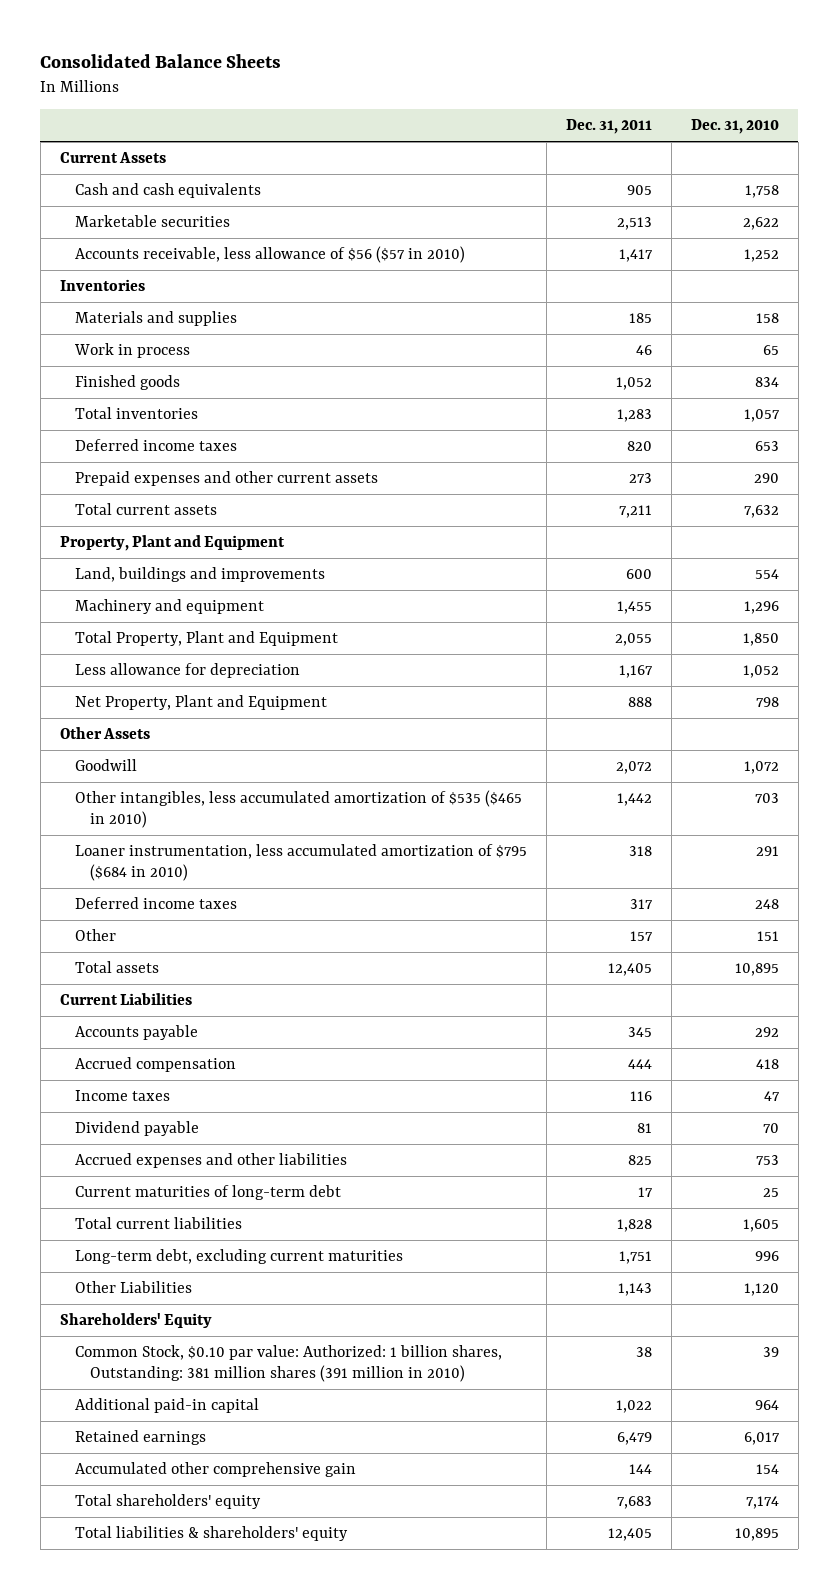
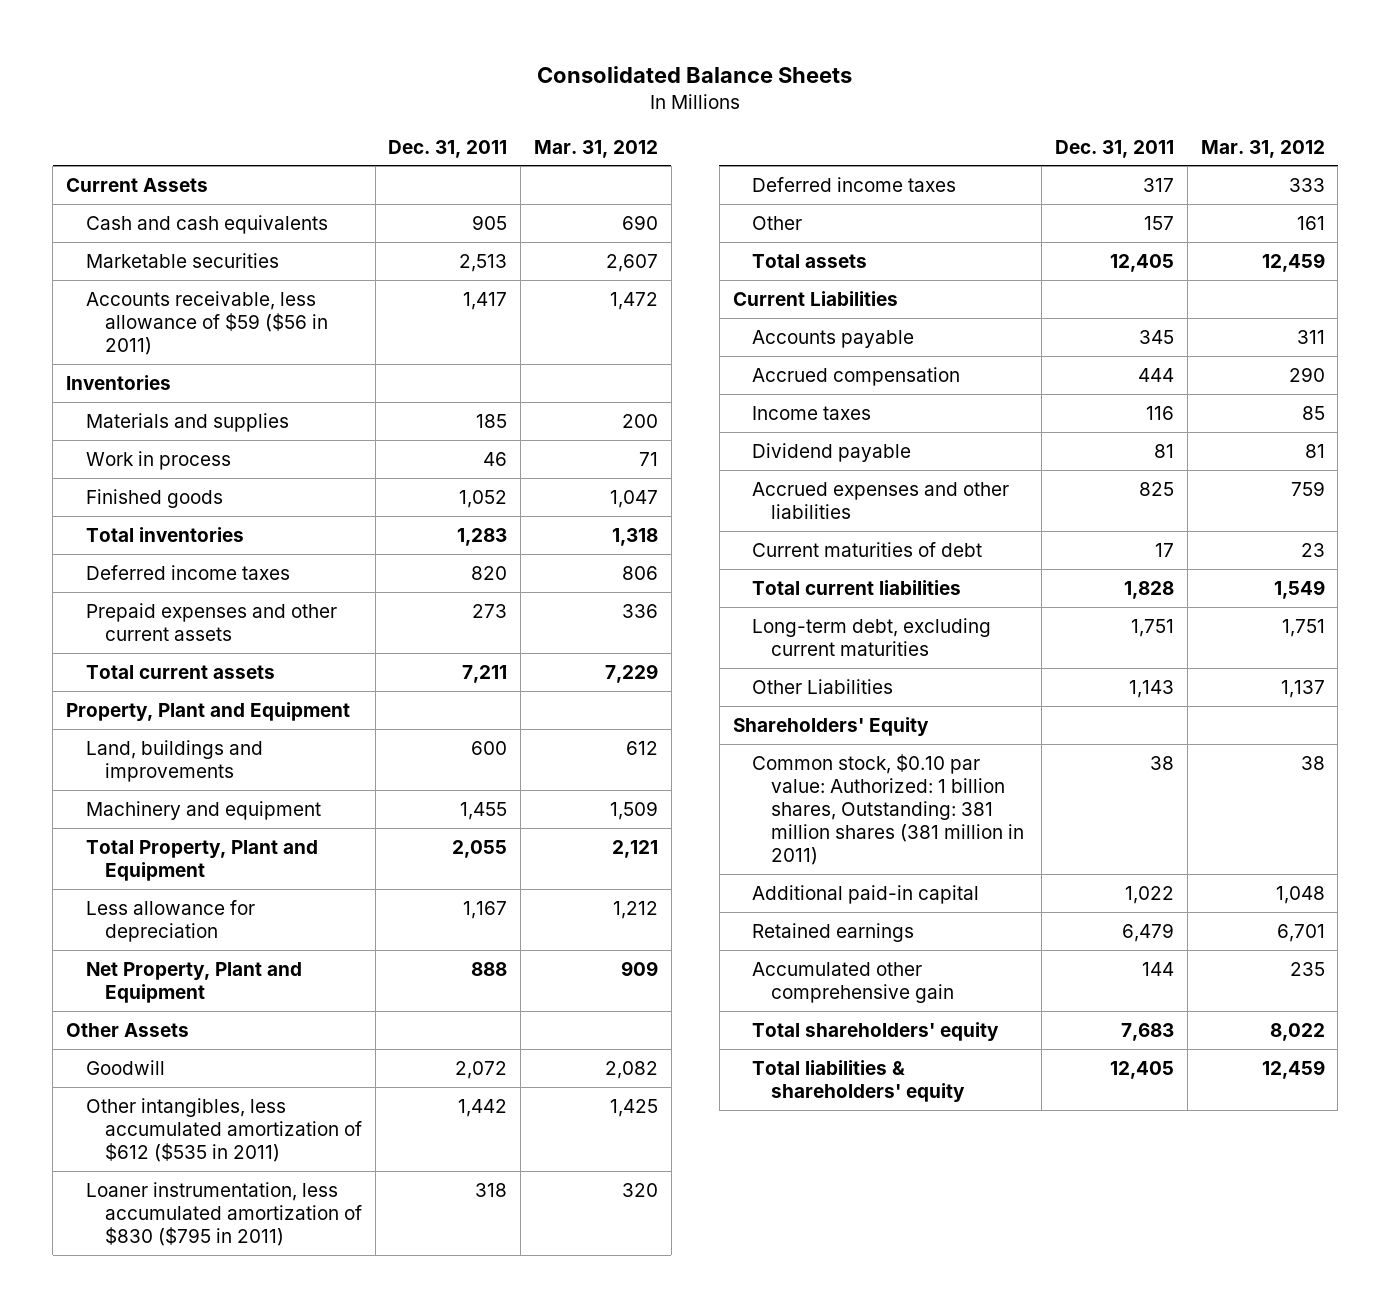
[690,119,779,135] Dec. 31, 2010 -> none
none -> [534,139,659,158] Mar. 31, 2012
[74,245,465,263] Accounts receivable, less allowance of $56 ($57 in 2010) -> [85,290,328,356] Accounts receivable, less allowance of $59 ($56 in 2011)
[74,789,522,828] Other intangibles, less accumulated amortization of $535 ($465 in 2010) -> [85,1097,362,1163] Other intangibles, less accumulated amortization of $612 ($535 in 2011)
[74,843,527,881] Loaner instrumentation, less accumulated amortization of $795 ($684 in 2010) -> [85,1181,362,1247] Loaner instrumentation, less accumulated amortization of $830 ($795 in 2011)
[74,1184,341,1200] Current maturities of long-term debt -> [752,541,983,557] Current maturities of debt
[74,1344,502,1382] Common Stock, $0.10 par value: Authorized: 1 billion shares, Outstanding: 381 million shares (391 million in 2010) -> [752,753,1025,866] Common stock, $0.10 par value: Authorized: 1 billion shares, Outstanding: 381 million shares (381 million in 2011)

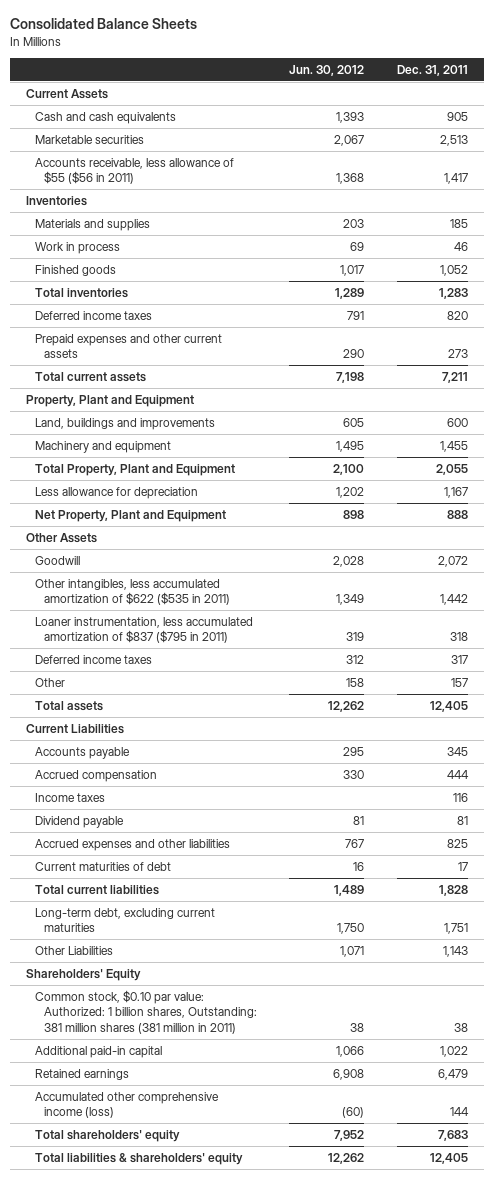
[534,139,659,158] Mar. 31, 2012 -> none
none -> [289,64,365,76] Jun. 30, 2012
[85,290,328,356] Accounts receivable, less allowance of $59 ($56 in 2011) -> [35,157,235,185] Accounts receivable, less allowance of $55 ($56 in 2011)
[85,1097,362,1163] Other intangibles, less accumulated amortization of $612 ($535 in 2011) -> [35,578,230,606] Other intangibles, less accumulated amortization of $622 ($535 in 2011)
[85,1181,362,1247] Loaner instrumentation, less accumulated amortization of $830 ($795 in 2011) -> [35,616,254,644] Loaner instrumentation, less accumulated amortization of $837 ($795 in 2011)
[752,961,955,1003] Accumulated other comprehensive gain -> [35,1091,220,1119] Accumulated other comprehensive income (loss)

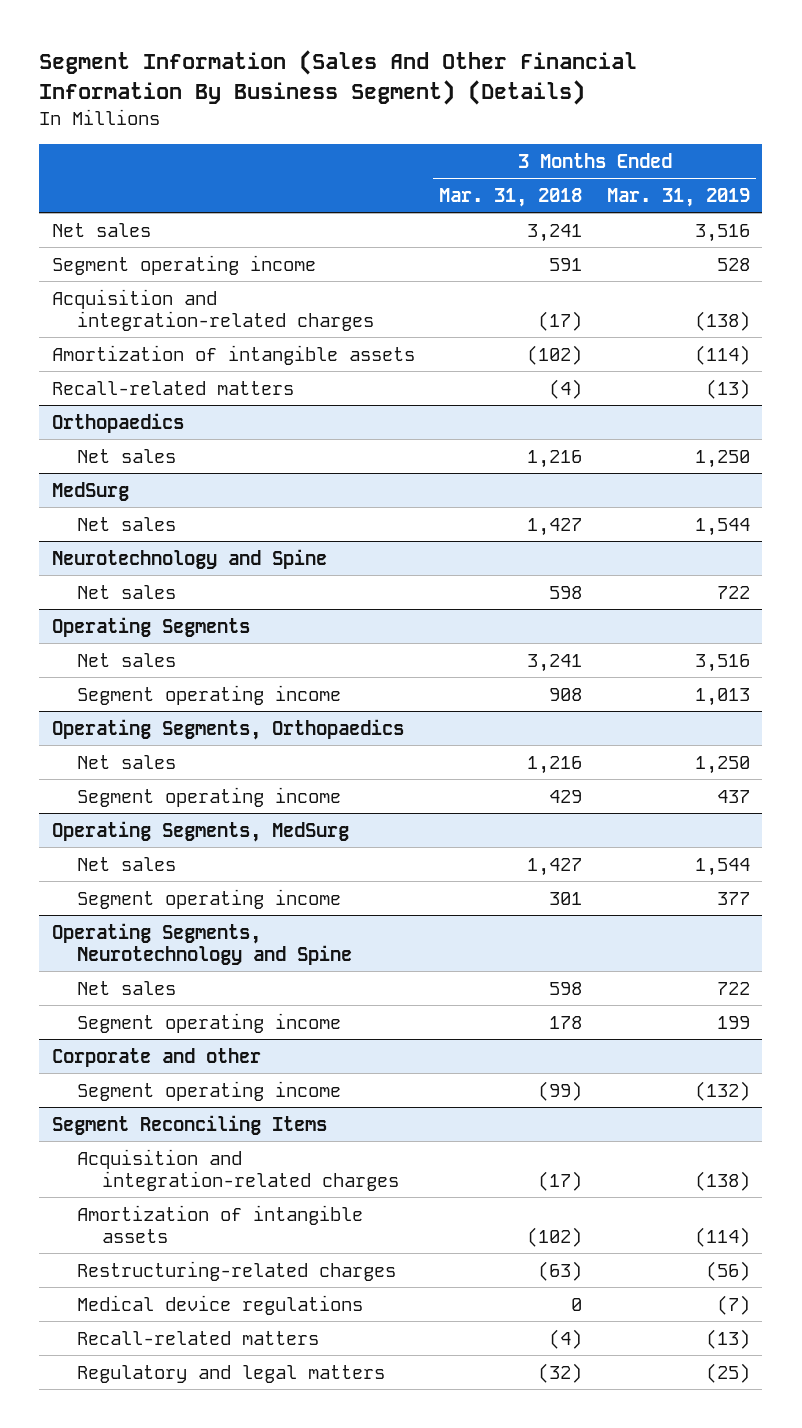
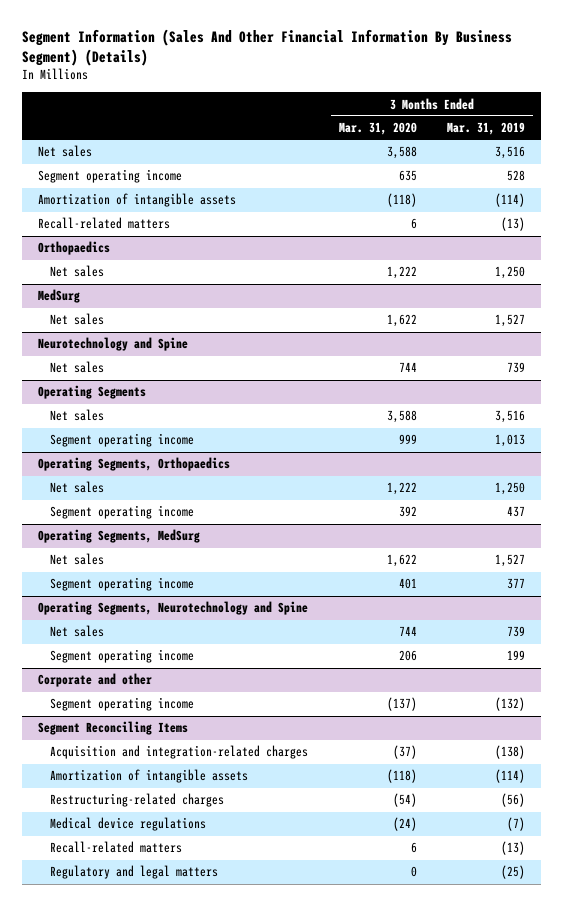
[439,187,583,207] Mar. 31, 2018 -> none
none -> [338,122,417,136] Mar. 31, 2020
[51,288,374,332] Acquisition and integration-related charges -> none
[695,517,751,536] 1,544 -> [495,314,526,328] 1,527
[717,585,751,599] 722 -> [507,362,526,374] 739
[695,857,751,876] 1,544 -> [495,554,526,568] 1,527
[717,981,751,995] 722 -> [507,626,526,638] 739

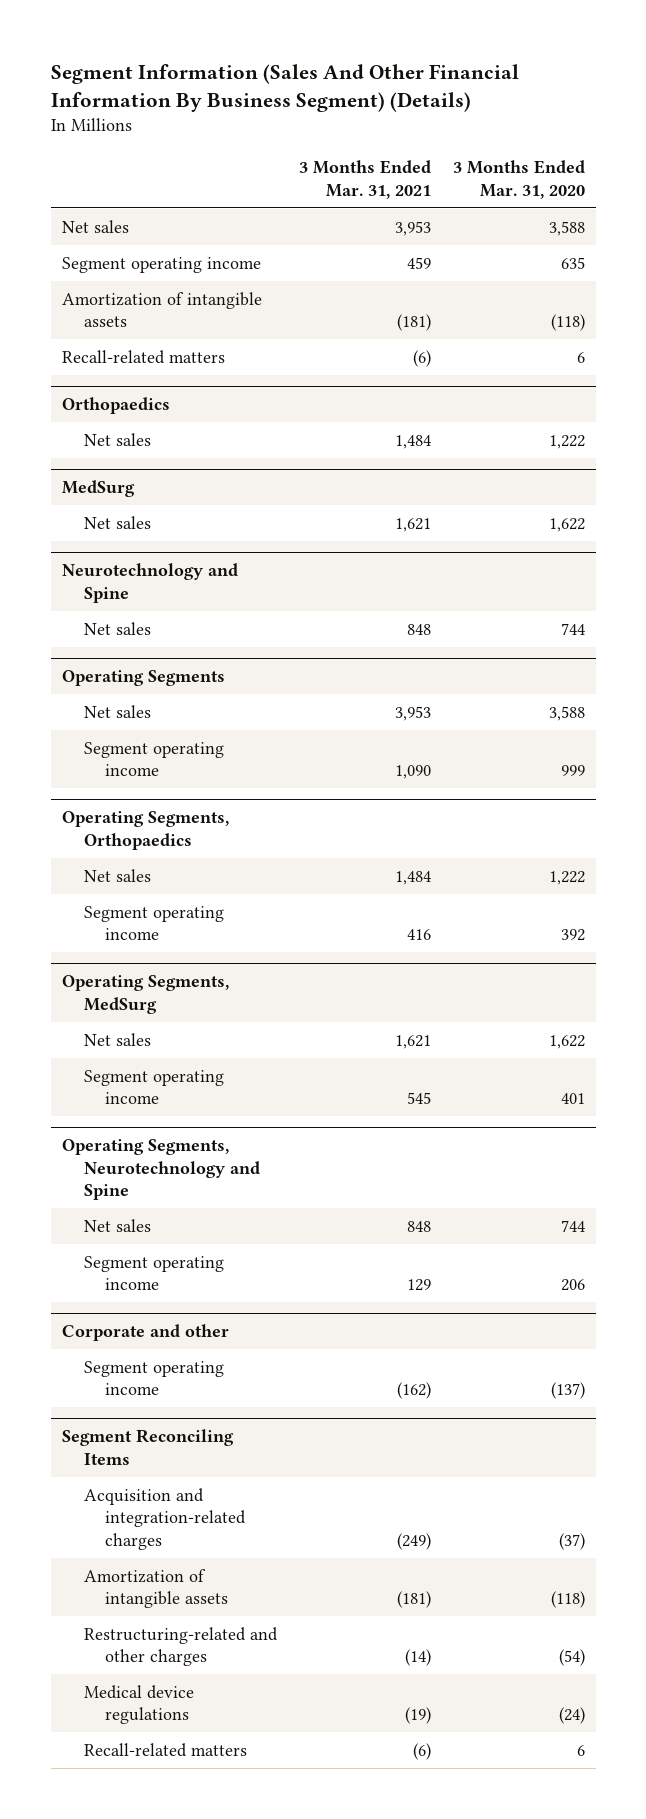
[447,122,526,136] Mar. 31, 2019 -> none
none -> [298,160,431,199] 3 Months Ended Mar. 31, 2021
[49,793,224,808] Restructuring-related charges -> [83,1626,278,1667] Restructuring-related and other charges
[49,865,218,880] Regulatory and legal matters -> none

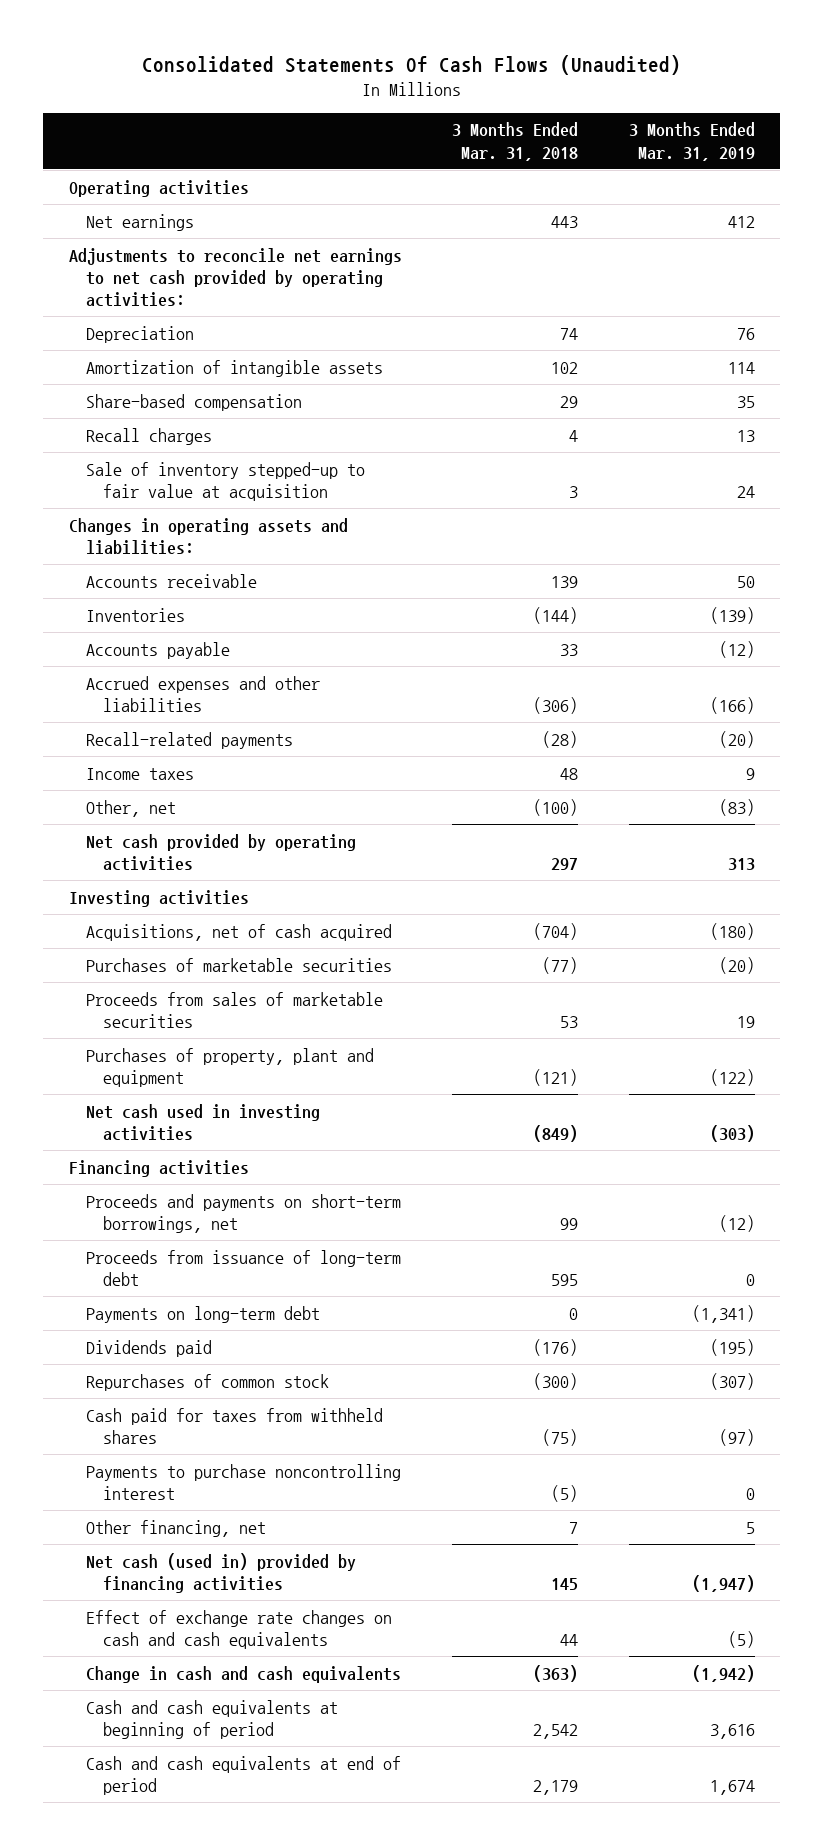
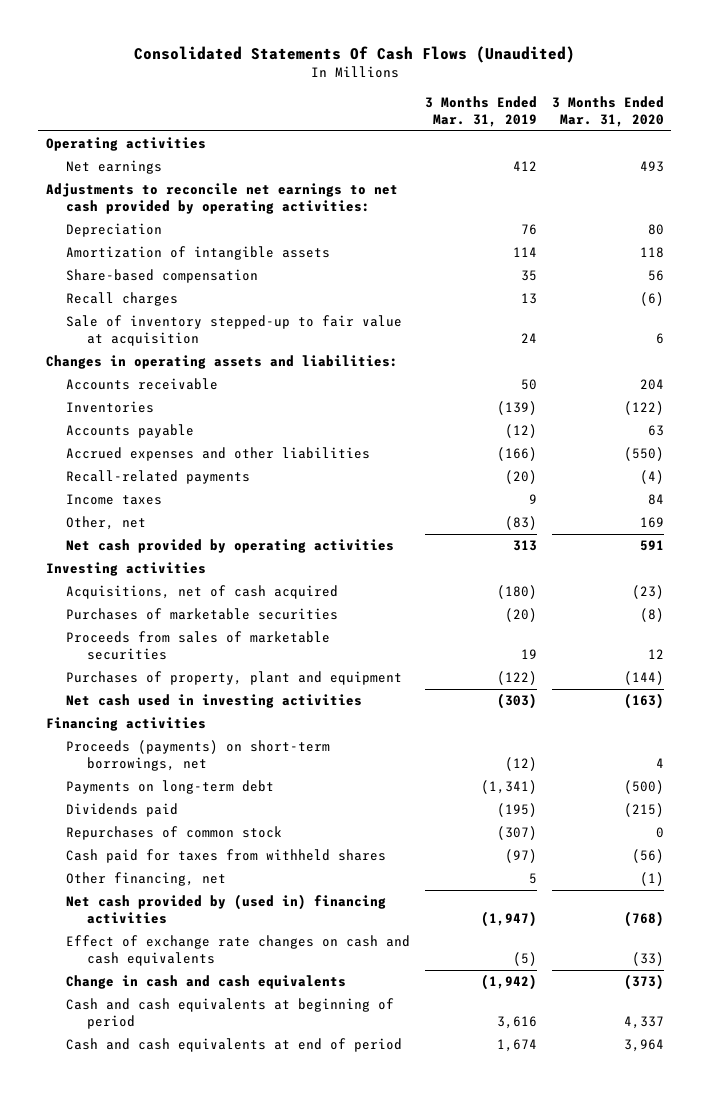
[452,122,579,161] 3 Months Ended Mar. 31, 2018 -> none
none -> [551,95,664,127] 3 Months Ended Mar. 31, 2020
[85,1249,401,1286] Proceeds from issuance of long-term debt -> none
[85,1193,401,1233] Proceeds and payments on short-term borrowings, net -> [66,740,331,772] Proceeds (payments) on short-term borrowings, net
[85,1463,401,1500] Payments to purchase noncontrolling interest -> none
[85,1552,356,1593] Net cash (used in) provided by financing activities -> [66,894,387,925] Net cash provided by (used in) financing activities

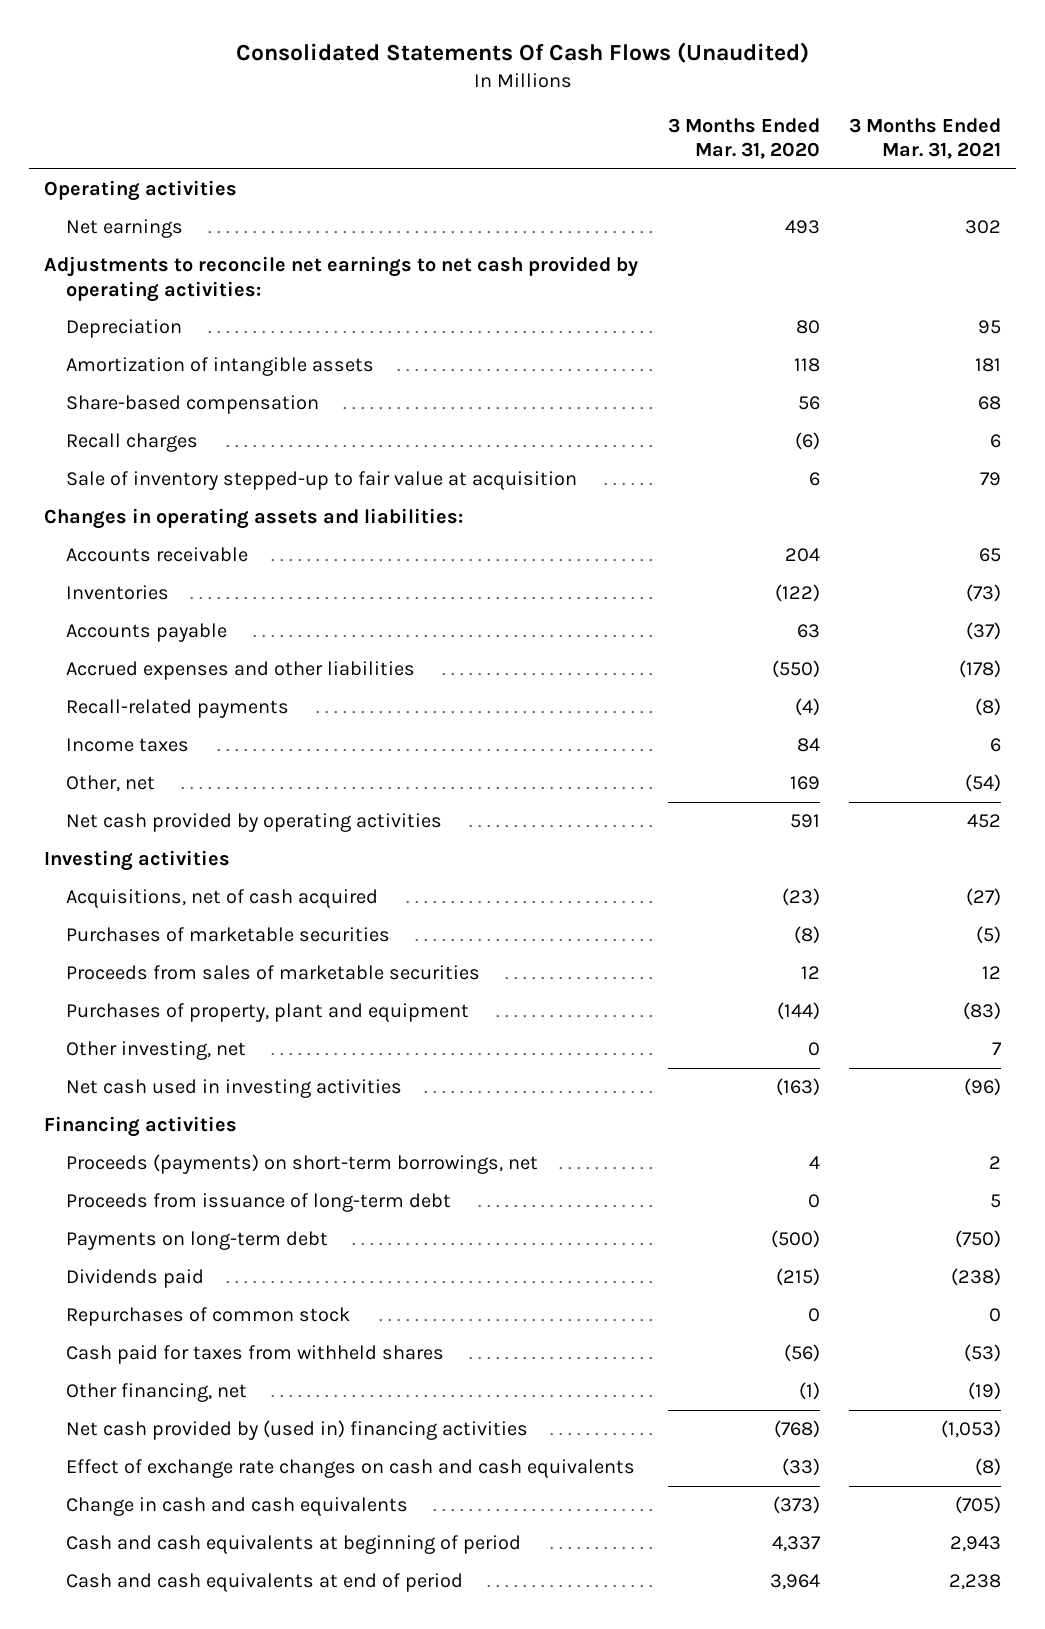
[425,95,538,127] 3 Months Ended Mar. 31, 2019 -> none
none -> [849,117,1002,160] 3 Months Ended Mar. 31, 2021
none -> [66,1041,247,1061] Other investing, net
none -> [66,1193,452,1213] Proceeds from issuance of long-term debt

